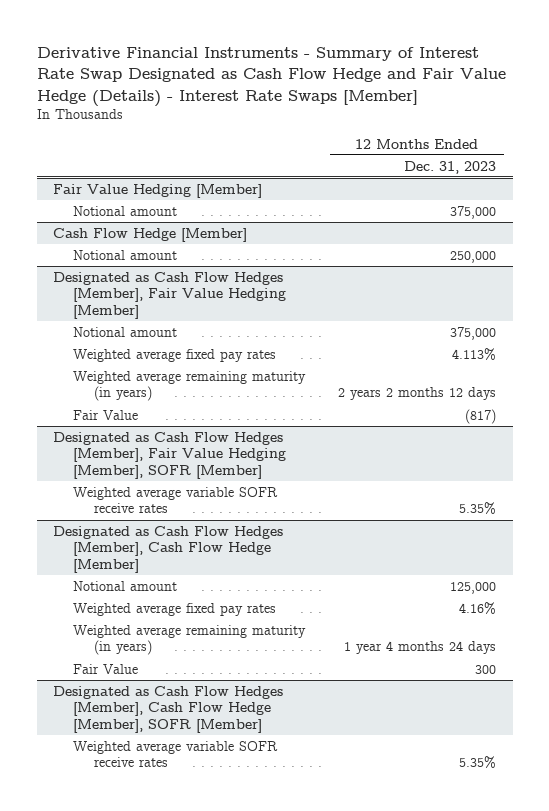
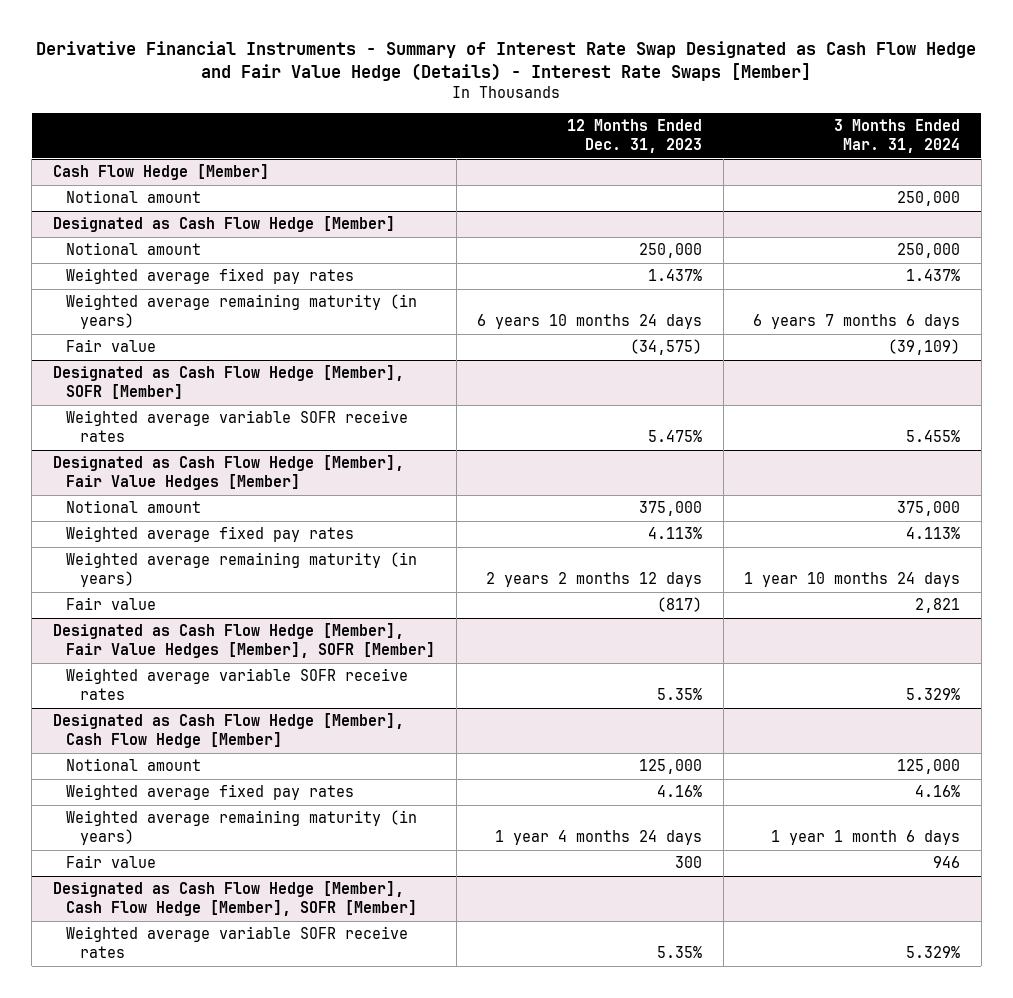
none -> [834,119,961,154] 3 Months Ended Mar. 31, 2024
[53,183,263,198] Fair Value Hedging [Member] -> none
[73,205,178,216] Notional amount -> none
none -> [66,190,202,204] Notional amount
none -> [52,216,395,233] Designated as Cash Flow Hedge [Member]
none -> [66,268,355,285] Weighted average fixed pay rates
none -> [66,294,418,330] Weighted average remaining maturity (in years)
none -> [66,339,157,353] Fair value
none -> [52,365,404,400] Designated as Cash Flow Hedge [Member], SOFR [Member]
none -> [66,410,409,443] Weighted average variable SOFR receive rates
[53,271,287,320] Designated as Cash Flow Hedges [Member], Fair Value Hedging [Member] -> [52,455,404,491] Designated as Cash Flow Hedge [Member], Fair Value Hedges [Member]
[73,409,139,420] Fair Value -> [66,597,157,611] Fair value
[53,431,287,480] Designated as Cash Flow Hedges [Member], Fair Value Hedging [Member], SOFR [Member] -> [52,623,436,659] Designated as Cash Flow Hedge [Member], Fair Value Hedges [Member], SOFR [Member]
[53,525,284,574] Designated as Cash Flow Hedges [Member], Cash Flow Hedge [Member] -> [52,713,404,749] Designated as Cash Flow Hedge [Member], Cash Flow Hedge [Member]
[73,663,139,674] Fair Value -> [66,855,157,869] Fair value
[53,685,284,734] Designated as Cash Flow Hedges [Member], Cash Flow Hedge [Member], SOFR [Member] -> [52,881,418,917] Designated as Cash Flow Hedge [Member], Cash Flow Hedge [Member], SOFR [Member]

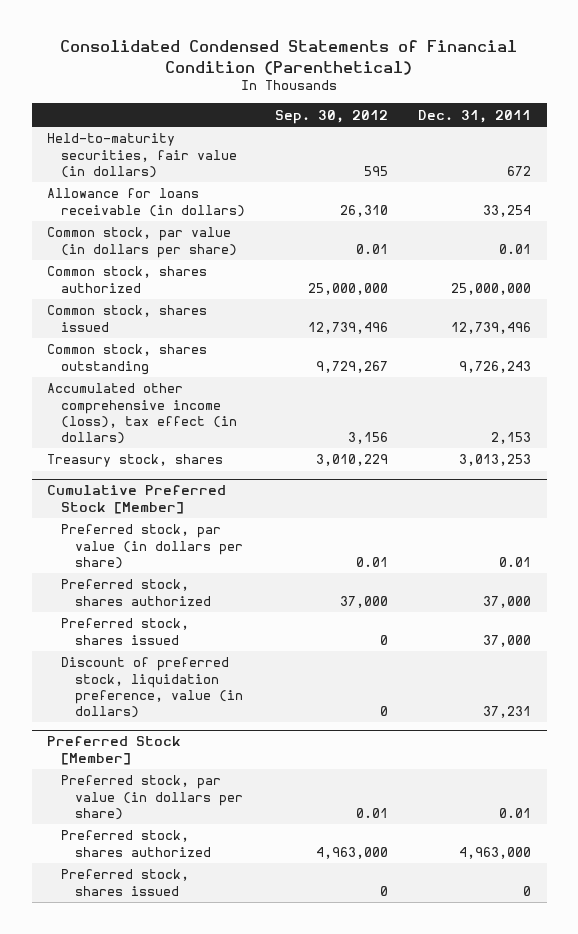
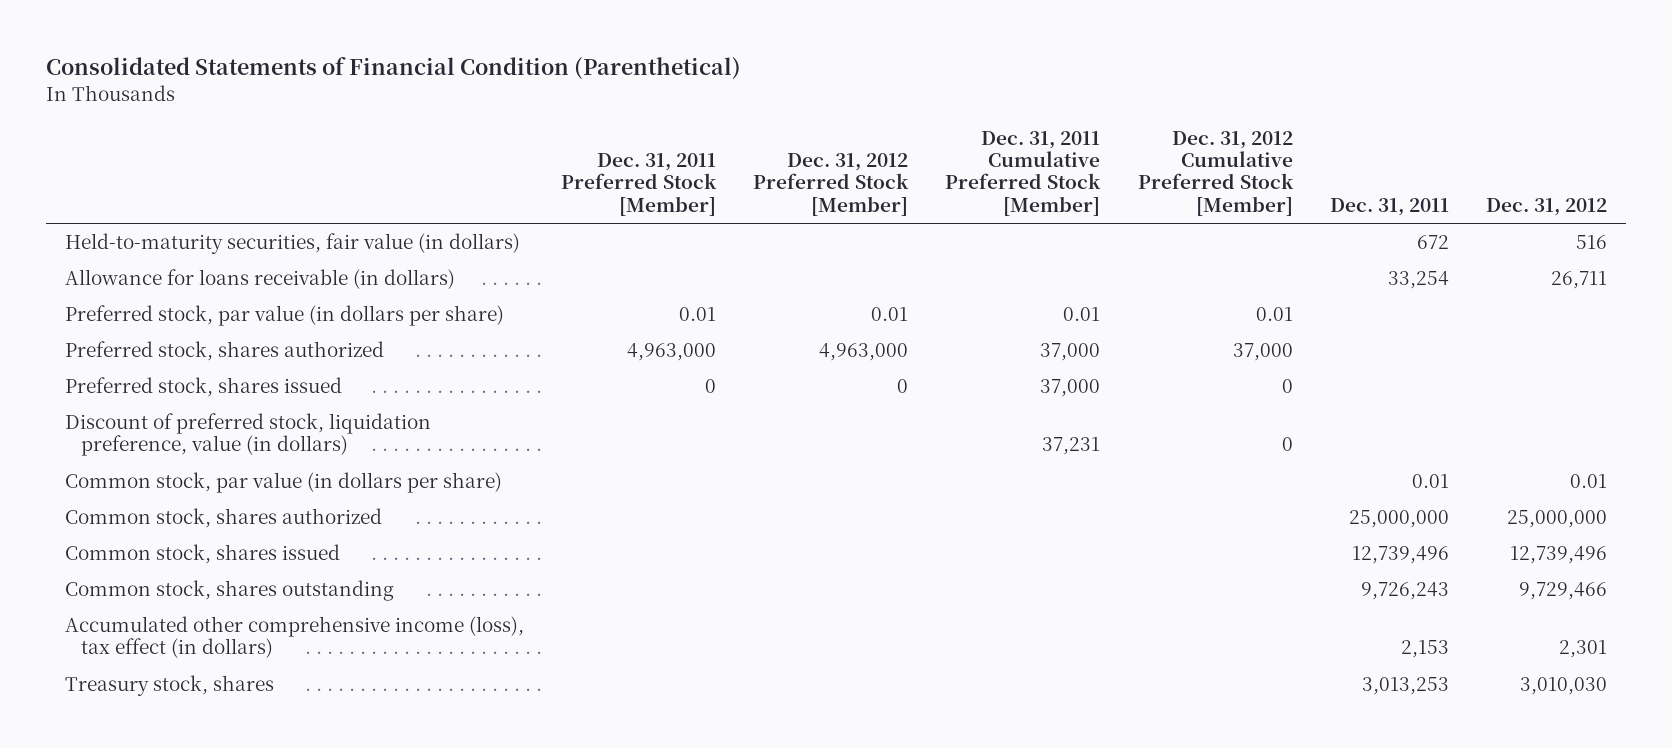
[60,40,518,75] Consolidated Condensed Statements of Financial Condition (Parenthetical) -> [46,57,742,81] Consolidated Statements of Financial Condition (Parenthetical)
[275,109,389,124] Sep. 30, 2012 -> none
none -> [560,153,717,216] Dec. 31, 2011 Preferred Stock [Member]
none -> [753,153,910,216] Dec. 31, 2012 Preferred Stock [Member]
none -> [945,130,1102,216] Dec. 31, 2011 Cumulative Preferred Stock [Member]
none -> [1137,130,1294,216] Dec. 31, 2012 Cumulative Preferred Stock [Member]
none -> [1486,197,1608,216] Dec. 31, 2012
none -> [64,305,504,327] Preferred stock, par value (in dollars per share)
none -> [64,341,384,362] Preferred stock, shares authorized
none -> [64,377,342,398] Preferred stock, shares issued
none -> [64,413,431,457] Discount of preferred stock, liquidation preference, value (in dollars)
[46,485,226,514] Cumulative Preferred Stock [Member] -> none
[60,524,244,569] Preferred stock, par value (in dollars per share) -> none
[60,579,212,606] Preferred stock, shares authorized -> none
[60,618,189,645] Preferred stock, shares issued -> none
[60,657,244,719] Discount of preferred stock, liquidation preference, value (in dollars) -> none
[46,736,181,765] Preferred Stock [Member] -> none
[60,775,244,820] Preferred stock, par value (in dollars per share) -> none
[60,830,212,857] Preferred stock, shares authorized -> none
[60,869,189,896] Preferred stock, shares issued -> none

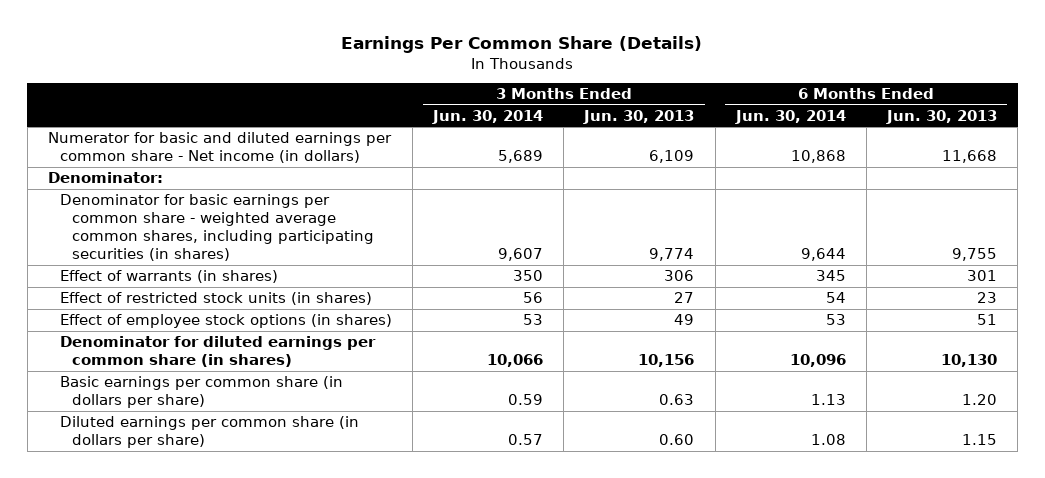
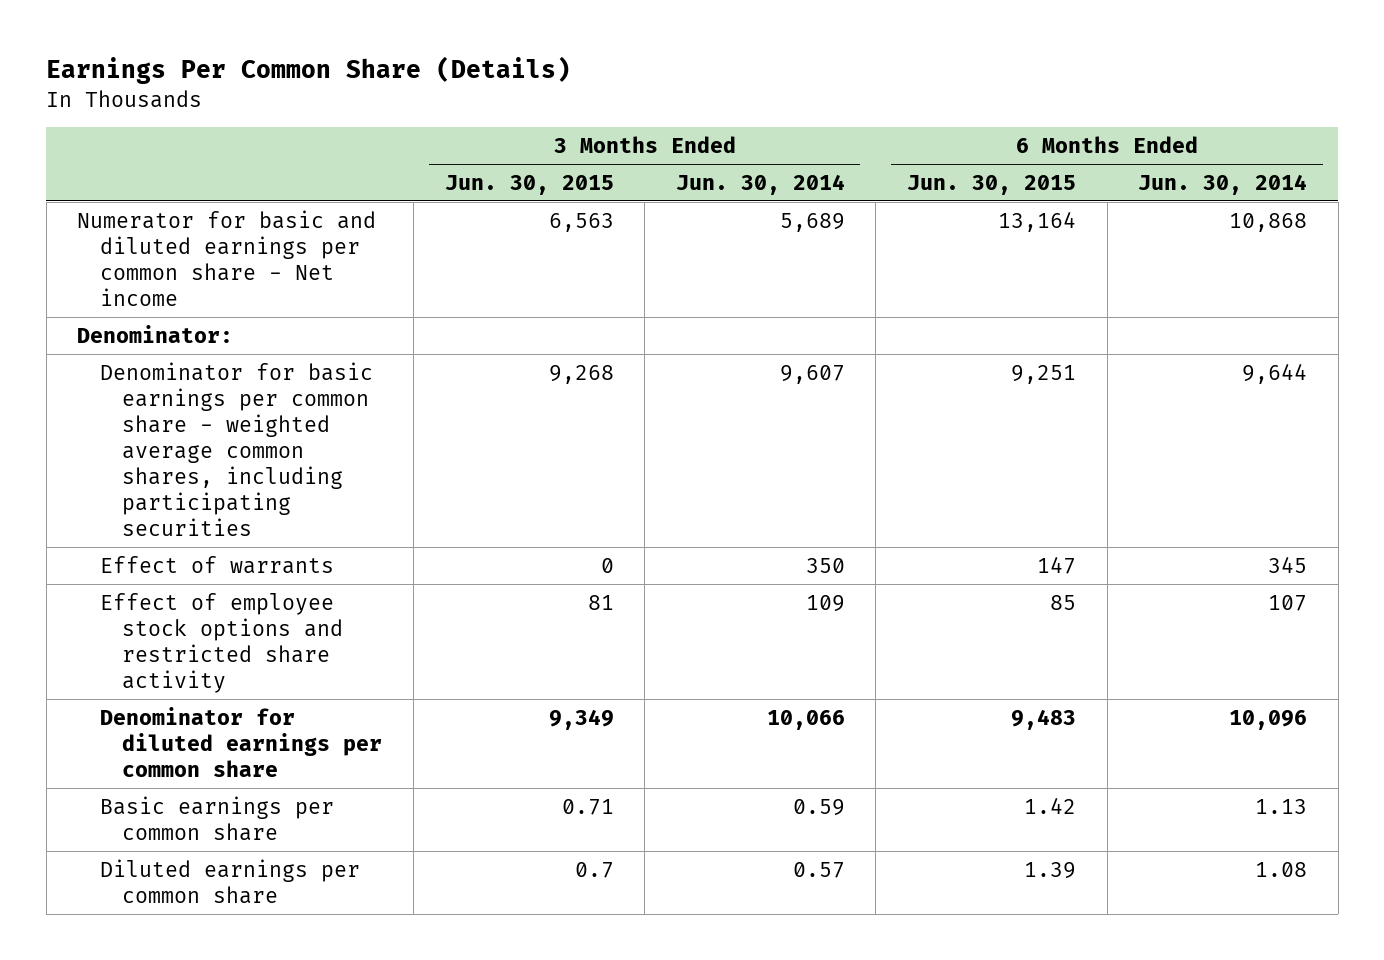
[583,109,695,124] Jun. 30, 2013 -> none
[885,109,997,124] Jun. 30, 2013 -> none
none -> [444,174,614,195] Jun. 30, 2015
none -> [906,174,1076,195] Jun. 30, 2015
[47,132,392,164] Numerator for basic and diluted earnings per common share - Net income (in dollars) -> [77,209,377,306] Numerator for basic and diluted earnings per common share - Net income
[59,292,372,306] Effect of restricted stock units (in shares) -> none
[59,194,375,262] Denominator for basic earnings per common share - weighted average common shares, including participating securities (in shares) -> [99,361,373,536] Denominator for basic earnings per common share - weighted average common shares, including participating securities
[59,270,278,284] Effect of warrants (in shares) -> [99,555,334,574] Effect of warrants
[59,314,392,329] Effect of employee stock options (in shares) -> [99,592,344,693] Effect of employee stock options and restricted share activity
[523,314,544,326] 53 -> [805,594,845,612] 109
[825,314,846,326] 53 -> [1268,594,1308,611] 107
[59,336,376,368] Denominator for diluted earnings per common share (in shares) -> [99,706,383,777] Denominator for diluted earnings per common share
[59,376,343,409] Basic earnings per common share (in dollars per share) -> [99,795,334,841] Basic earnings per common share
[59,416,359,449] Diluted earnings per common share (in dollars per share) -> [99,858,360,904] Diluted earnings per common share

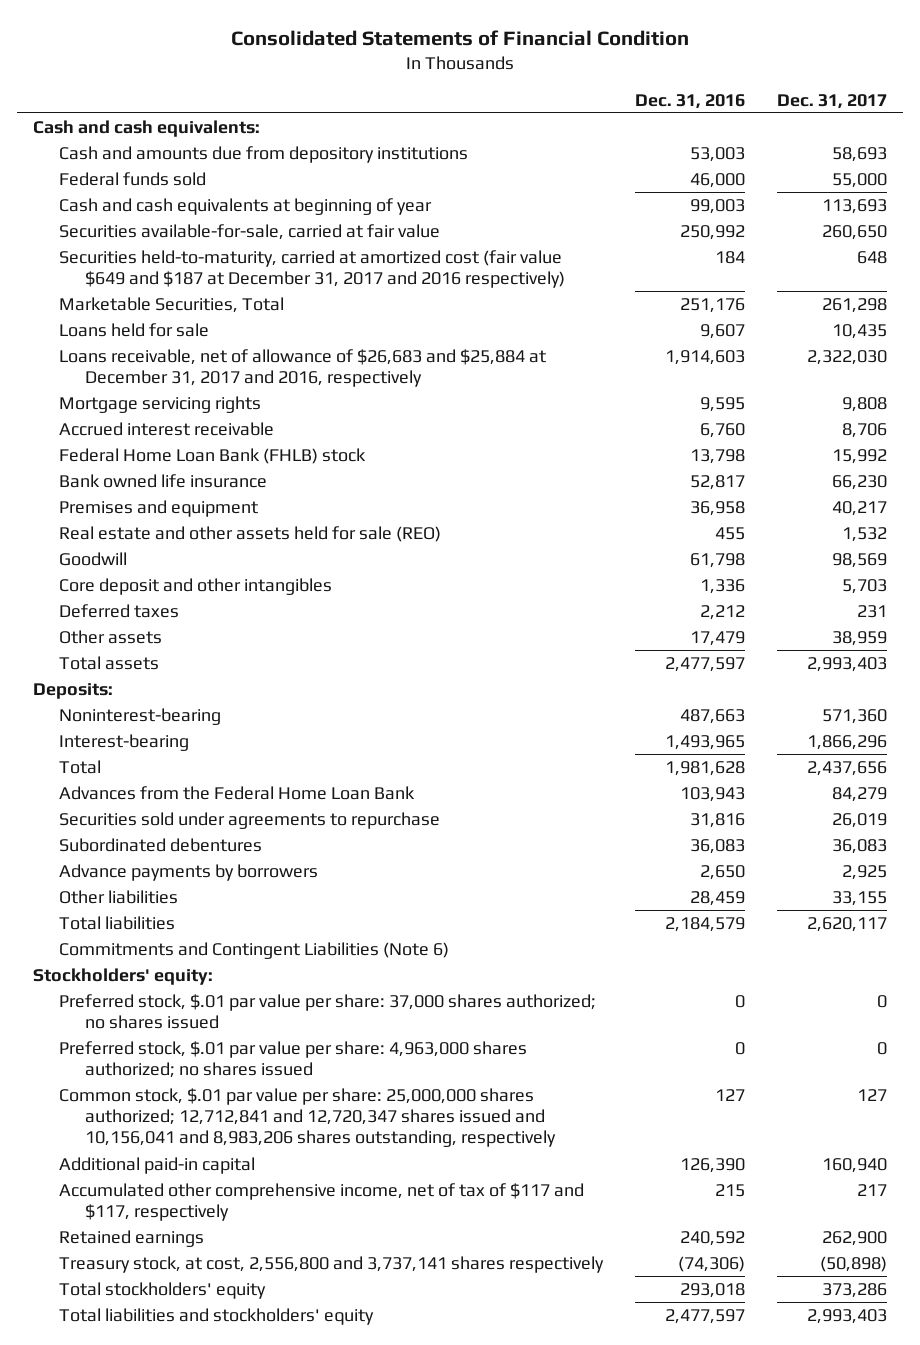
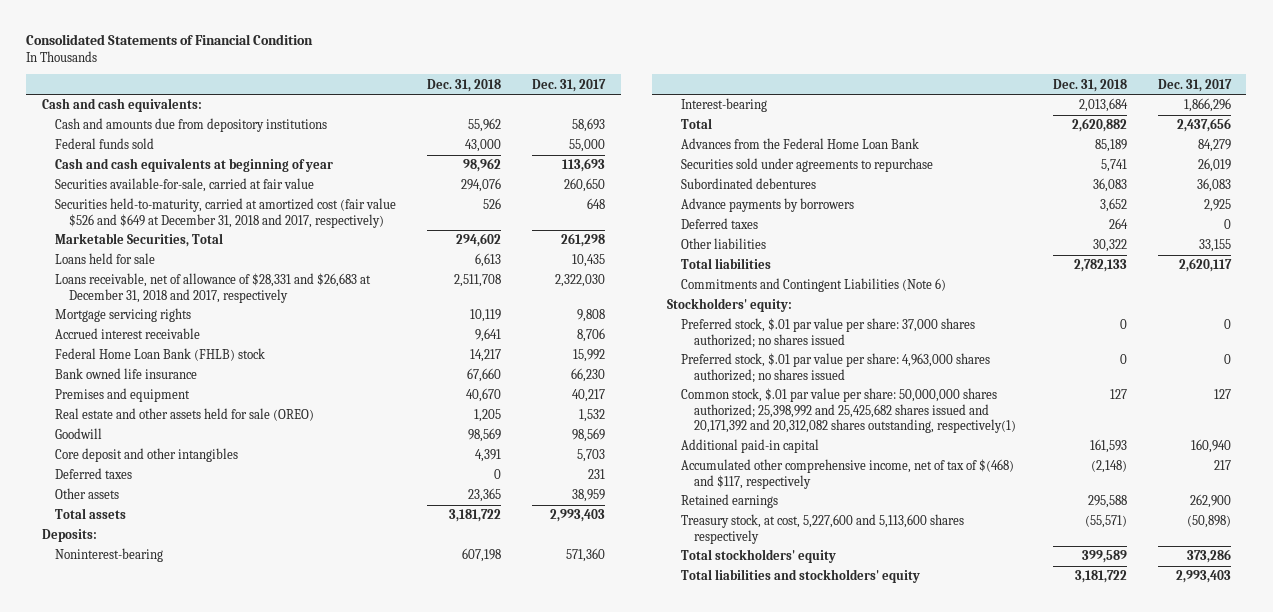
[634,93,745,109] Dec. 31, 2016 -> none
none -> [427,78,502,92] Dec. 31, 2018
[58,249,565,289] Securities held-to-maturity, carried at amortized cost (fair value $649 and $187 at December 31, 2017 and 2016 respectively) -> [55,198,397,228] Securities held-to-maturity, carried at amortized cost (fair value $526 and $649 at December 31, 2018 and 2017, respectively)
[58,348,546,388] Loans receivable, net of allowance of $26,683 and $25,884 at December 31, 2017 and 2016, respectively -> [55,273,372,303] Loans receivable, net of allowance of $28,331 and $26,683 at December 31, 2018 and 2017, respectively
[58,525,441,542] Real estate and other assets held for sale (REO) -> [55,408,315,422] Real estate and other assets held for sale (OREO)
none -> [680,218,758,230] Deferred taxes
[58,1087,556,1148] Common stock, $.01 par value per share: 25,000,000 shares authorized; 12,712,841 and 12,720,347 shares issued and 10,156,041 and 8,983,206 shares outstanding, respectively -> [680,388,1017,434] Common stock, $.01 par value per share: 50,000,000 shares authorized; 25,398,992 and 25,425,682 shares issued and 20,171,392 and 20,312,082 shares outstanding, respectively(1)
[58,1182,584,1222] Accumulated other comprehensive income, net of tax of $117 and $117, respectively -> [680,459,1014,489] Accumulated other comprehensive income, net of tax of $(468) and $117, respectively
[58,1255,604,1273] Treasury stock, at cost, 2,556,800 and 3,737,141 shares respectively -> [680,514,964,544] Treasury stock, at cost, 5,227,600 and 5,113,600 shares respectively

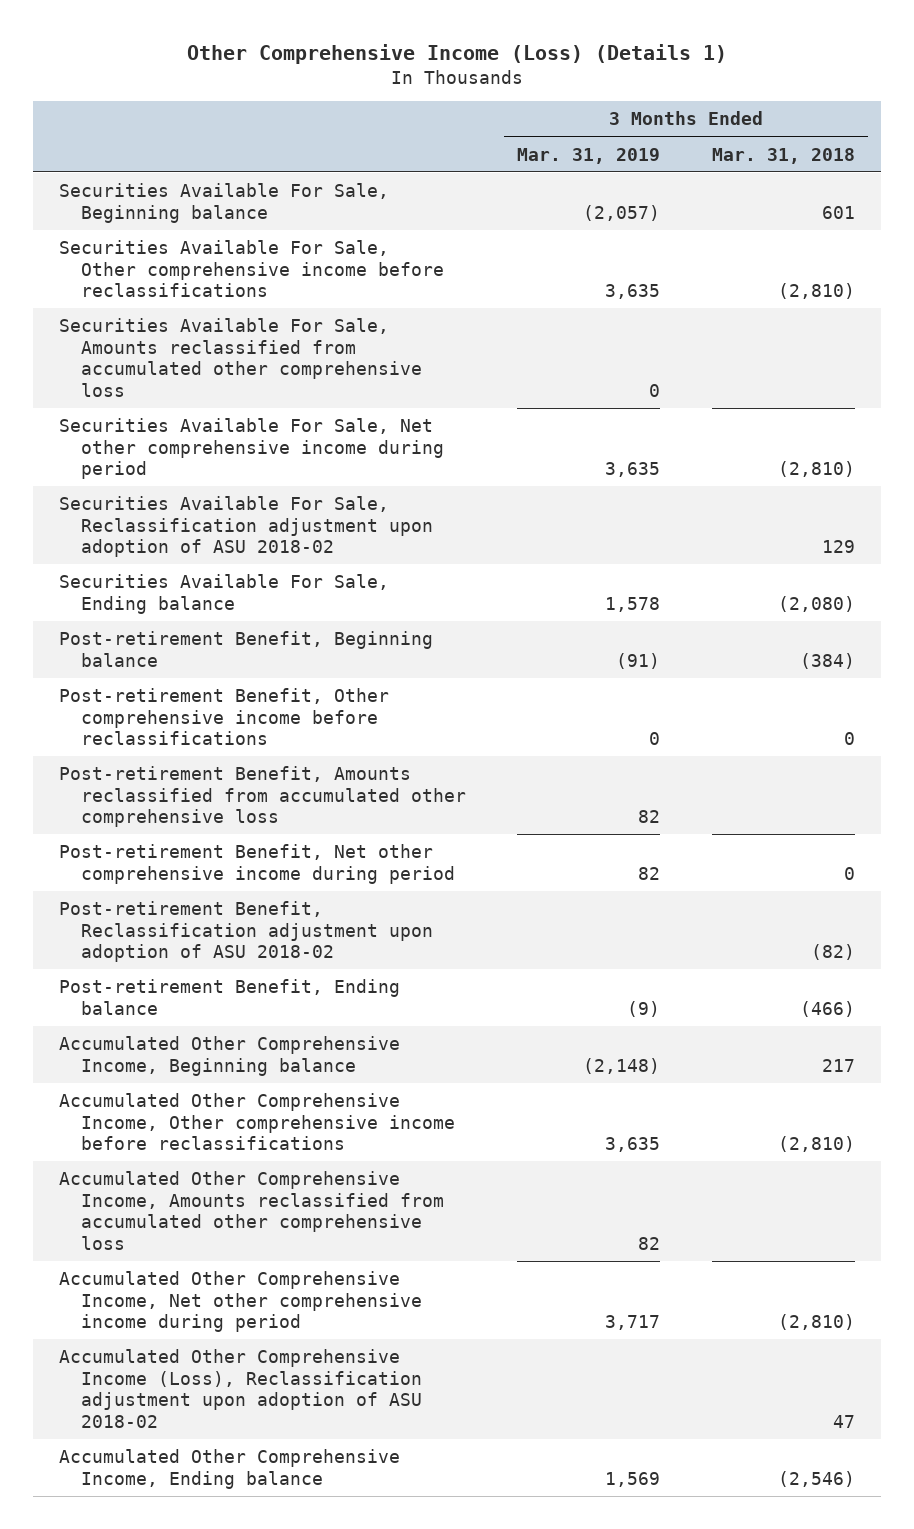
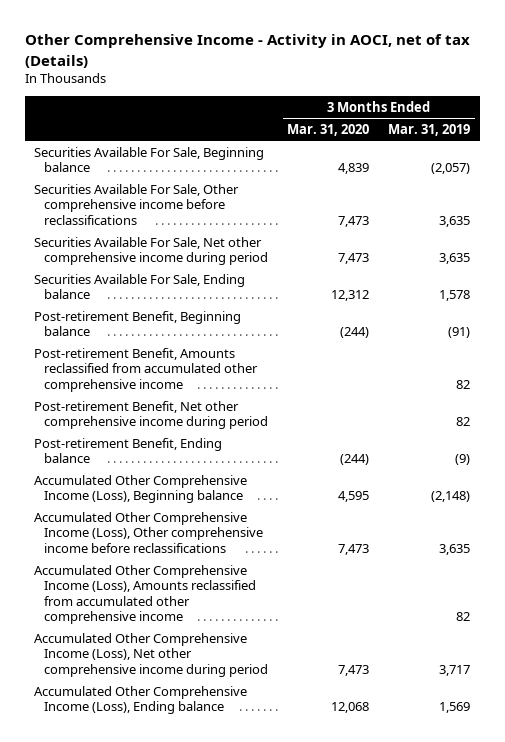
[186,44,727,65] Other Comprehensive Income (Loss) (Details 1) -> [24,34,470,68] Other Comprehensive Income - Activity in AOCI, net of tax (Details)
[712,147,856,164] Mar. 31, 2018 -> none
none -> [287,123,370,136] Mar. 31, 2020
[58,318,422,397] Securities Available For Sale, Amounts reclassified from accumulated other comprehensive loss -> none
[58,496,433,558] Securities Available For Sale, Reclassification adjustment upon adoption of ASU 2018-02 -> none
[58,688,389,746] Post-retirement Benefit, Other comprehensive income before reclassifications -> none
[58,766,466,828] Post-retirement Benefit, Amounts reclassified from accumulated other comprehensive loss -> [34,347,259,392] Post-retirement Benefit, Amounts reclassified from accumulated other comprehensive income
[58,901,433,963] Post-retirement Benefit, Reclassification adjustment upon adoption of ASU 2018-02 -> none
[58,1349,422,1428] Accumulated Other Comprehensive Income (Loss), Reclassification adjustment upon adoption of ASU 2018-02 -> none
[58,1036,400,1076] Accumulated Other Comprehensive Income, Beginning balance -> [34,474,248,504] Accumulated Other Comprehensive Income (Loss), Beginning balance
[58,1093,455,1151] Accumulated Other Comprehensive Income, Other comprehensive income before reclassifications -> [34,511,264,553] Accumulated Other Comprehensive Income (Loss), Other comprehensive income before reclassifications
[58,1171,444,1250] Accumulated Other Comprehensive Income, Amounts reclassified from accumulated other comprehensive loss -> [34,564,257,624] Accumulated Other Comprehensive Income (Loss), Amounts reclassified from accumulated other comprehensive income
[58,1271,422,1333] Accumulated Other Comprehensive Income, Net other comprehensive income during period -> [34,632,269,677] Accumulated Other Comprehensive Income (Loss), Net other comprehensive income during period
[58,1449,400,1489] Accumulated Other Comprehensive Income, Ending balance -> [34,685,248,715] Accumulated Other Comprehensive Income (Loss), Ending balance

